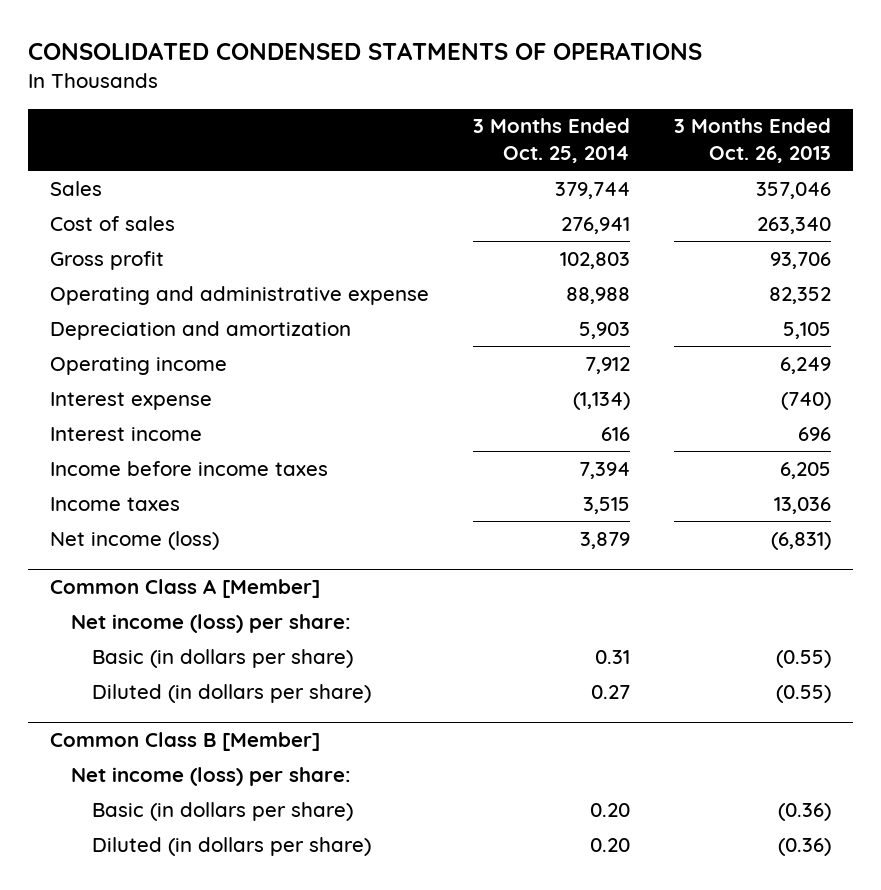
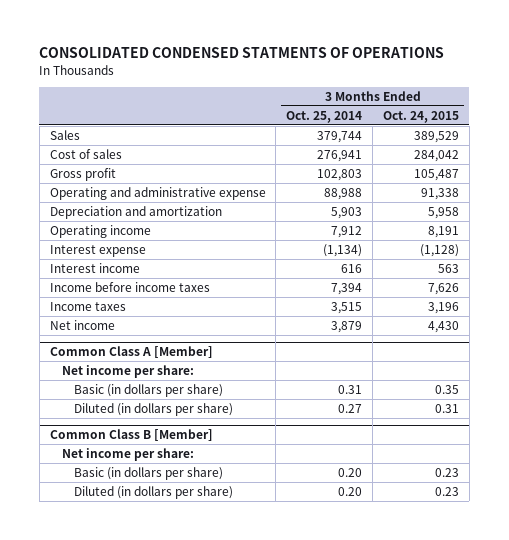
[673,118,831,163] 3 Months Ended Oct. 26, 2013 -> none
none -> [382,110,459,123] Oct. 24, 2015
[49,530,219,550] Net income (loss) -> [49,319,115,330] Net income
[70,613,351,633] Net income (loss) per share: -> [61,364,194,378] Net income per share:
[70,766,351,786] Net income (loss) per share: -> [61,447,194,461] Net income per share:

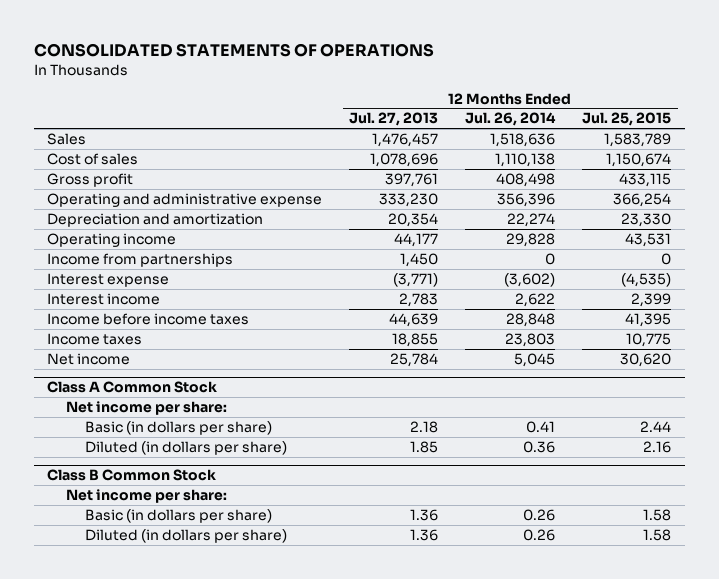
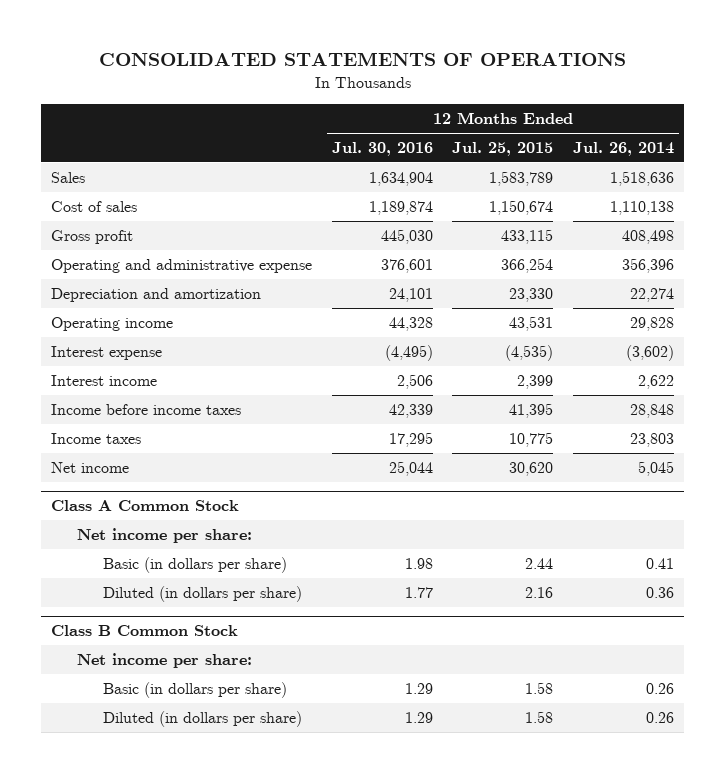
[349,112,439,127] Jul. 27, 2013 -> none
none -> [331,141,433,156] Jul. 30, 2016
[47,253,234,268] Income from partnerships -> none

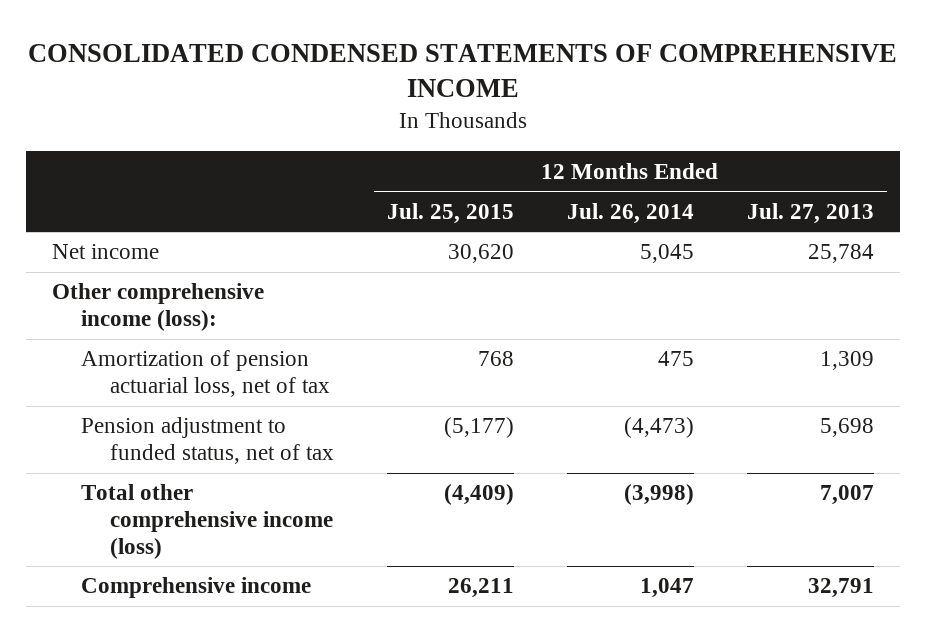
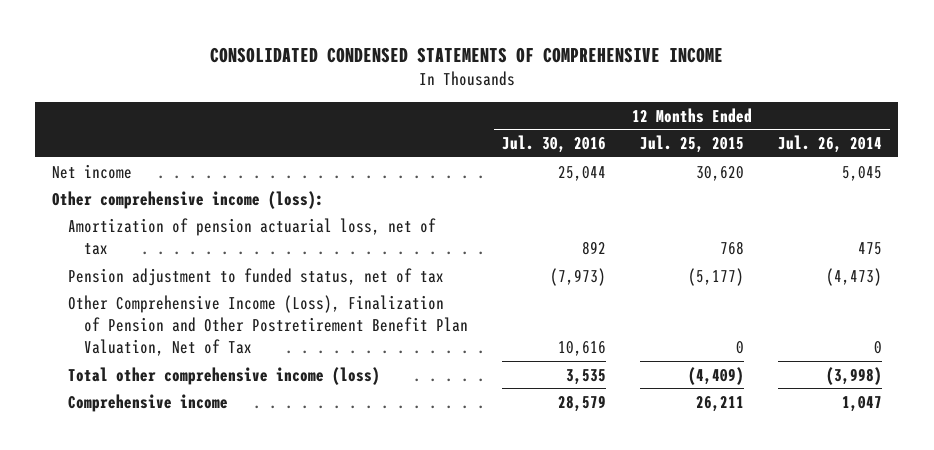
[746,202,874,224] Jul. 27, 2013 -> none
none -> [502,135,607,154] Jul. 30, 2016
none -> [68,294,469,357] Other Comprehensive Income (Loss), Finalization of Pension and Other Postretirement Benefit Plan Valuation, Net of Tax

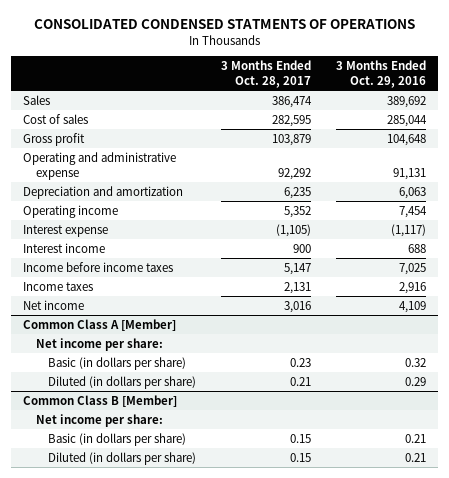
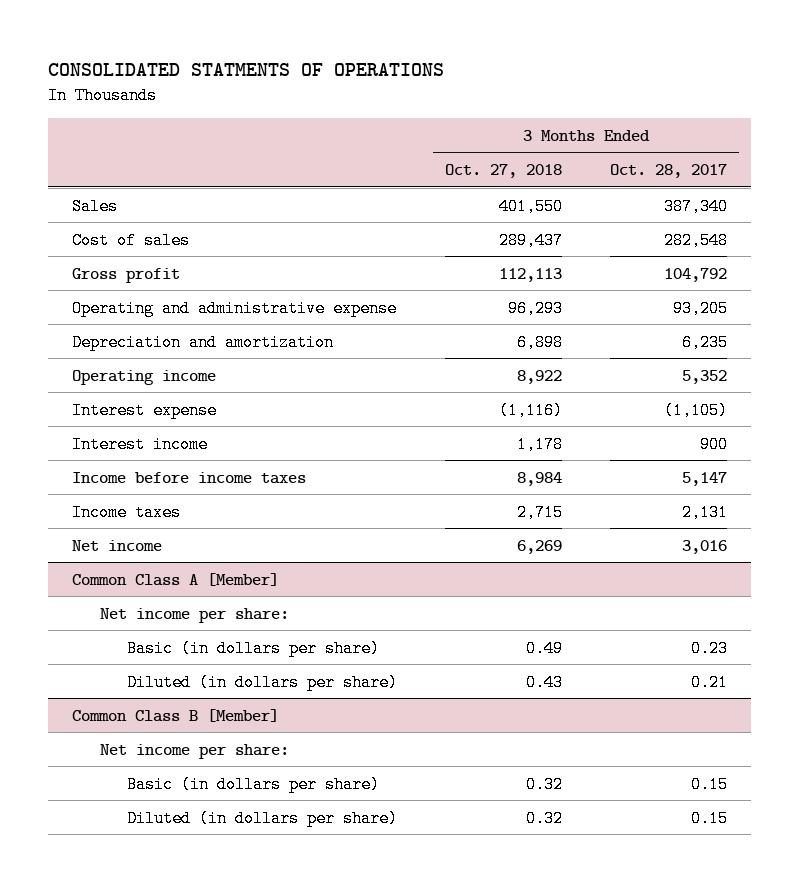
[33,19,415,30] CONSOLIDATED CONDENSED STATMENTS OF OPERATIONS -> [47,62,444,76] CONSOLIDATED STATMENTS OF OPERATIONS
[335,60,426,88] 3 Months Ended Oct. 29, 2016 -> none
none -> [445,163,563,178] Oct. 27, 2018
[271,95,312,108] 386,474 -> [664,197,729,215] 387,340
[271,114,311,127] 282,595 -> [664,231,729,249] 282,548
[271,133,311,146] 103,879 -> [664,267,728,282] 104,792
[277,167,311,180] 92,292 -> [673,299,729,317] 93,205

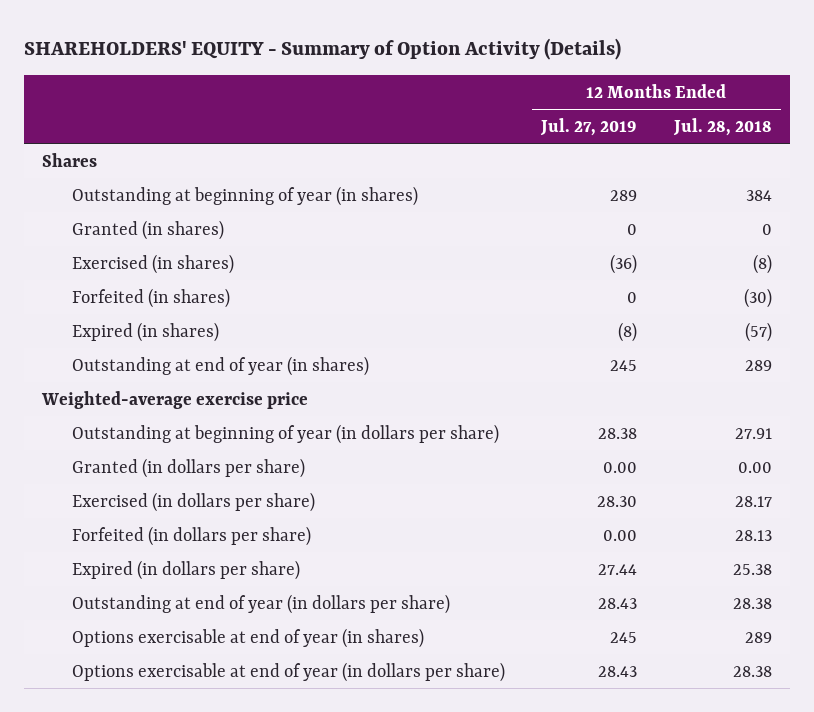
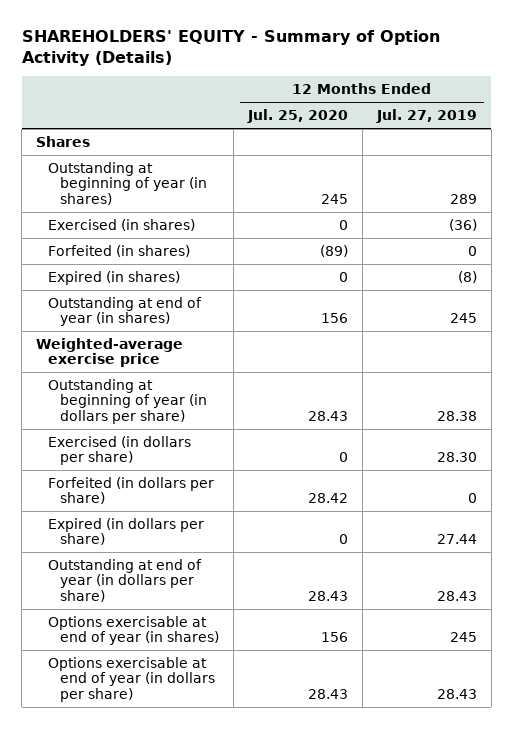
[672,117,772,136] Jul. 28, 2018 -> none
none -> [246,109,348,124] Jul. 25, 2020
[71,219,224,240] Granted (in shares) -> none
[71,457,305,478] Granted (in dollars per share) -> none
[603,529,638,541] 0.00 -> [467,493,477,504] 0

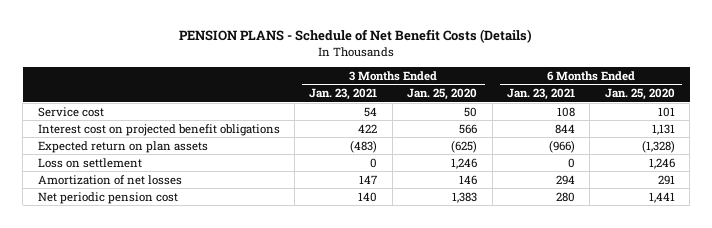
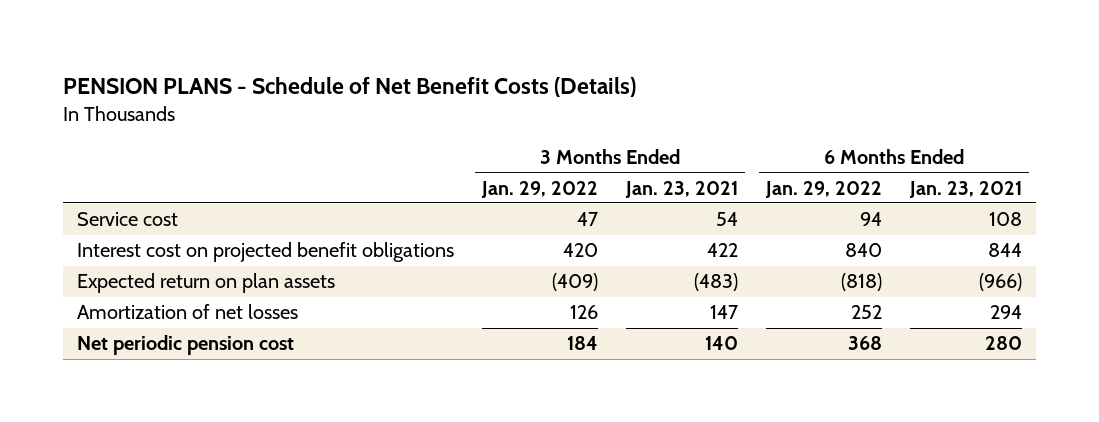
[407,88,478,101] Jan. 25, 2020 -> none
[604,88,675,101] Jan. 25, 2020 -> none
none -> [480,180,598,198] Jan. 29, 2022
none -> [764,180,882,198] Jan. 29, 2022
[37,157,142,168] Loss on settlement -> none

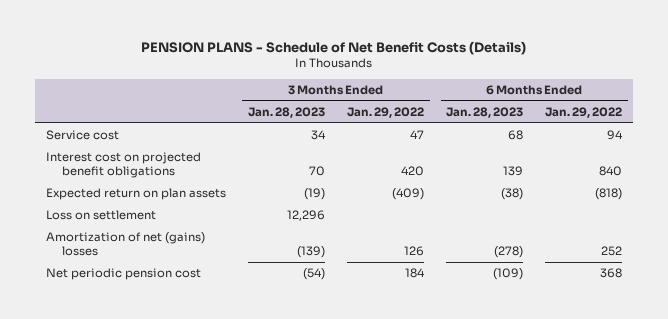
[624,180,738,198] Jan. 23, 2021 -> none
[909,180,1023,198] Jan. 23, 2021 -> none
none -> [247,106,325,118] Jan. 28, 2023
none -> [446,106,524,118] Jan. 28, 2023
none -> [45,210,156,221] Loss on settlement
[76,304,298,320] Amortization of net losses -> [45,232,205,256] Amortization of net (gains) losses

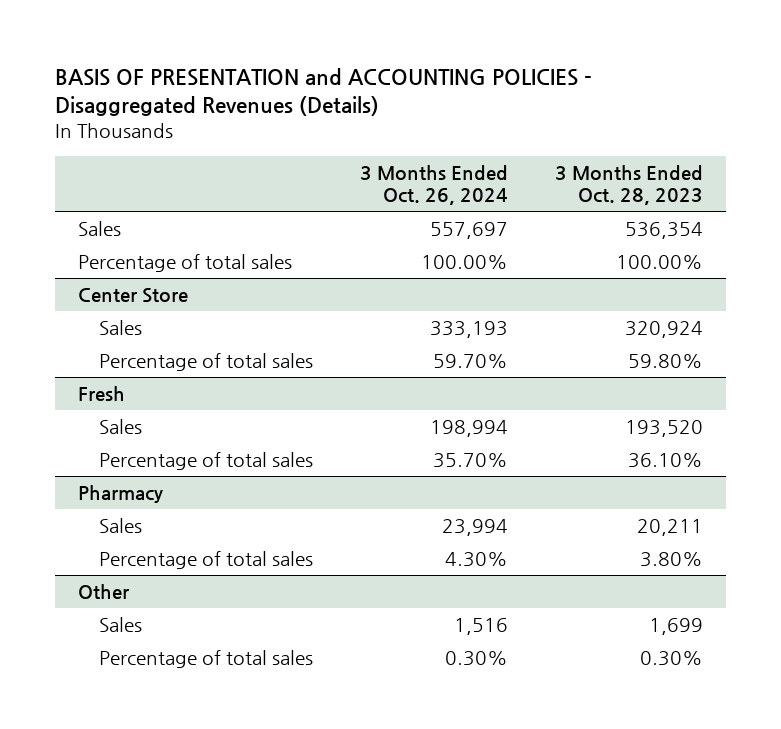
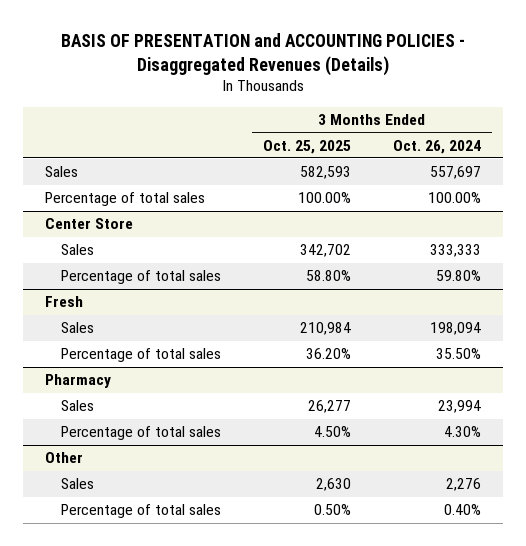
[554,164,703,206] 3 Months Ended Oct. 28, 2023 -> none
none -> [263,139,352,154] Oct. 25, 2025
[429,320,508,338] 333,193 -> [430,244,482,258] 333,333
[432,353,508,368] 59.70% -> [436,270,482,282] 59.80%
[429,419,508,437] 198,994 -> [430,322,482,336] 198,094
[432,452,508,468] 35.70% -> [436,348,482,360] 35.50%
[453,617,508,635] 1,516 -> [446,478,482,492] 2,276
[444,650,508,666] 0.30% -> [444,504,482,516] 0.40%

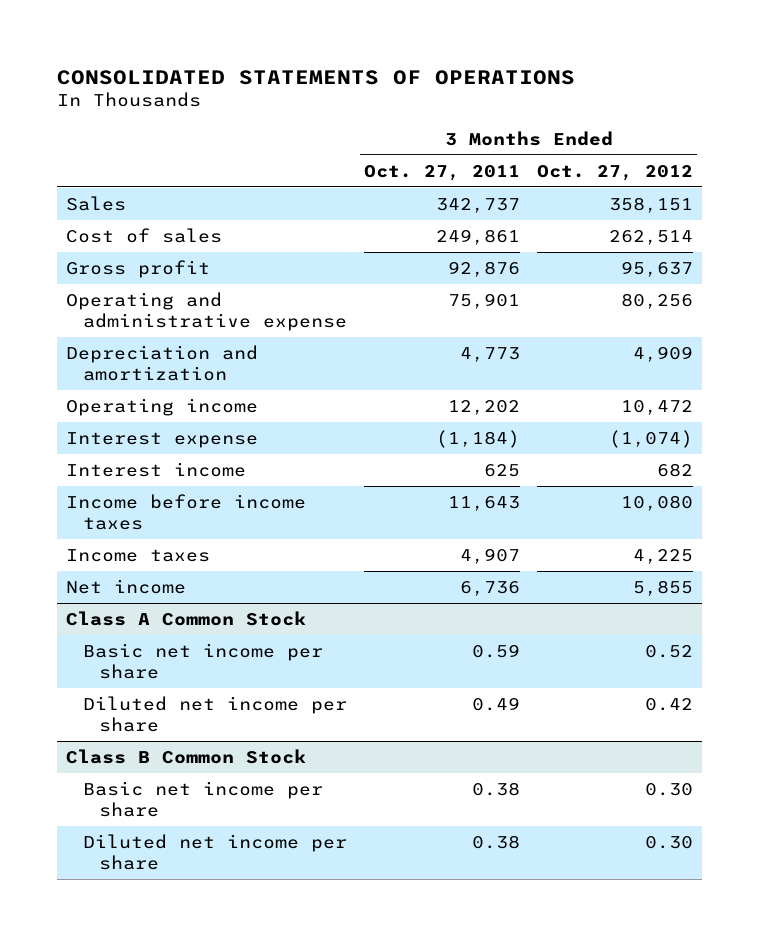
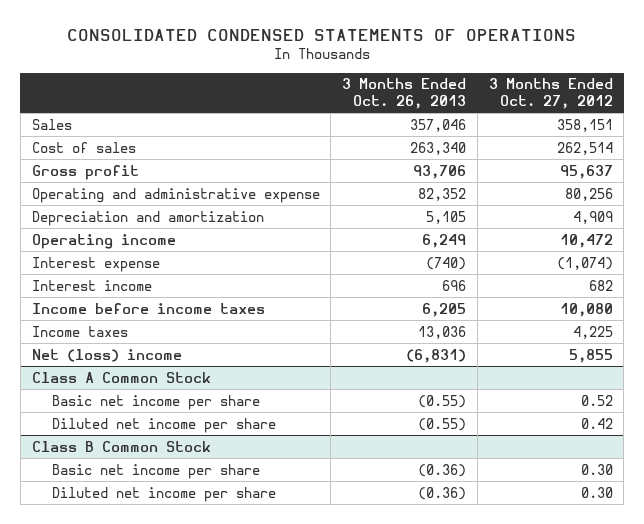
[57,69,576,85] CONSOLIDATED STATEMENTS OF OPERATIONS -> [67,29,577,42] CONSOLIDATED CONDENSED STATEMENTS OF OPERATIONS
[363,164,520,181] Oct. 27, 2011 -> none
none -> [342,78,467,109] 3 Months Ended Oct. 26, 2013
[66,578,187,594] Net income -> [31,348,182,362] Net (loss) income

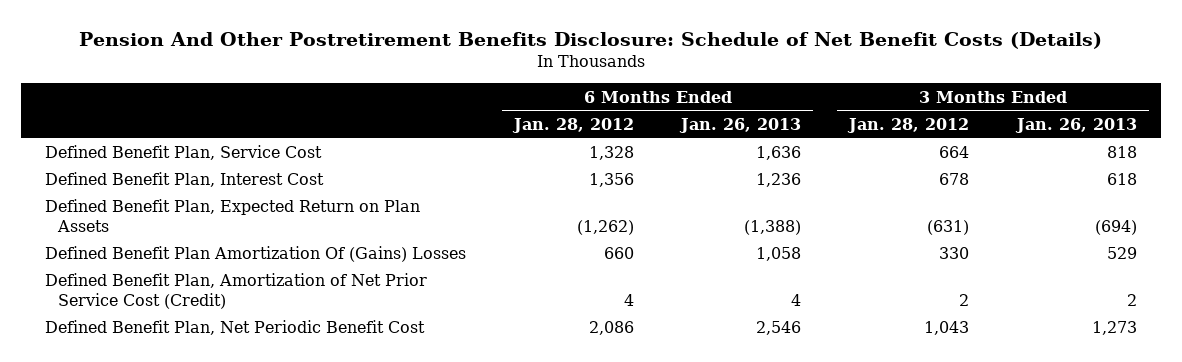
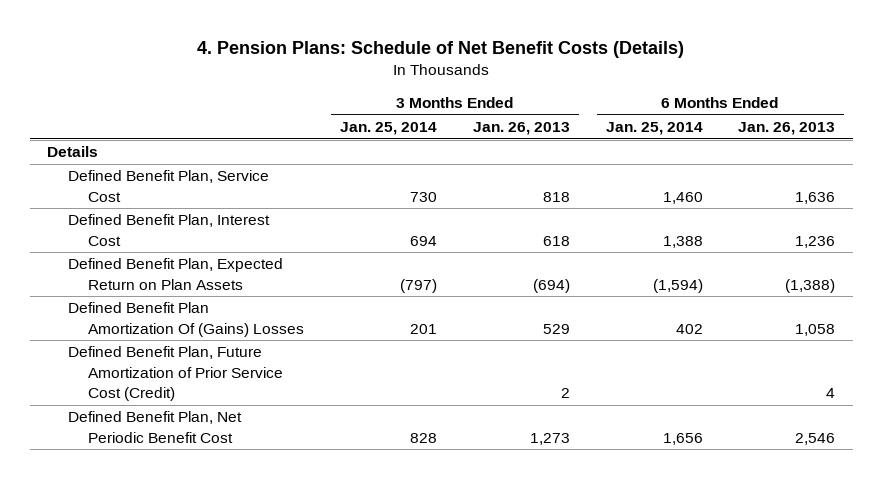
[78,31,1102,49] Pension And Other Postretirement Benefits Disclosure: Schedule of Net Benefit Costs (Details) -> [197,40,685,58] 4. Pension Plans: Schedule of Net Benefit Costs (Details)
[511,117,634,133] Jan. 28, 2012 -> none
[847,117,970,133] Jan. 28, 2012 -> none
none -> [340,121,438,135] Jan. 25, 2014
none -> [605,121,703,135] Jan. 25, 2014
none -> [47,146,99,158] Details
[45,273,428,309] Defined Benefit Plan, Amortization of Net Prior Service Cost (Credit) -> [67,346,284,401] Defined Benefit Plan, Future Amortization of Prior Service Cost (Credit)

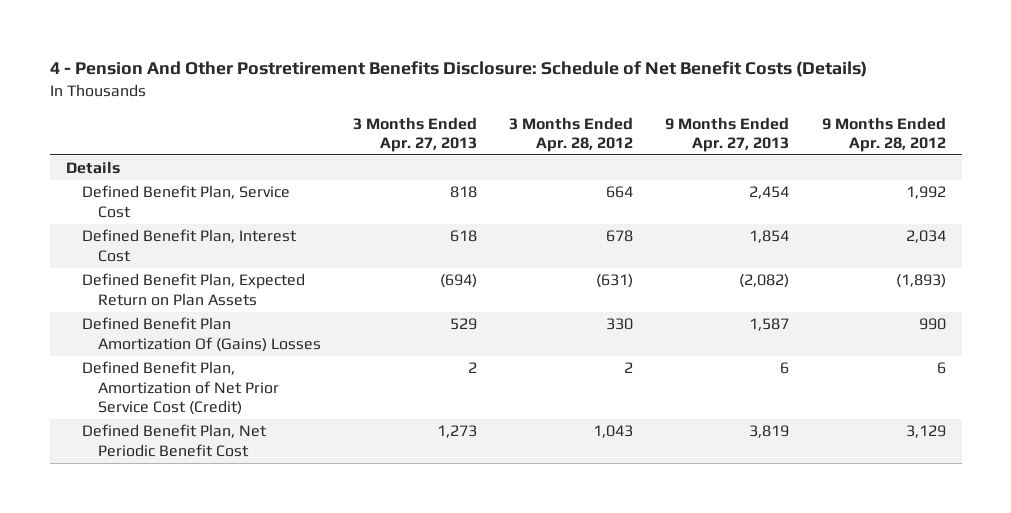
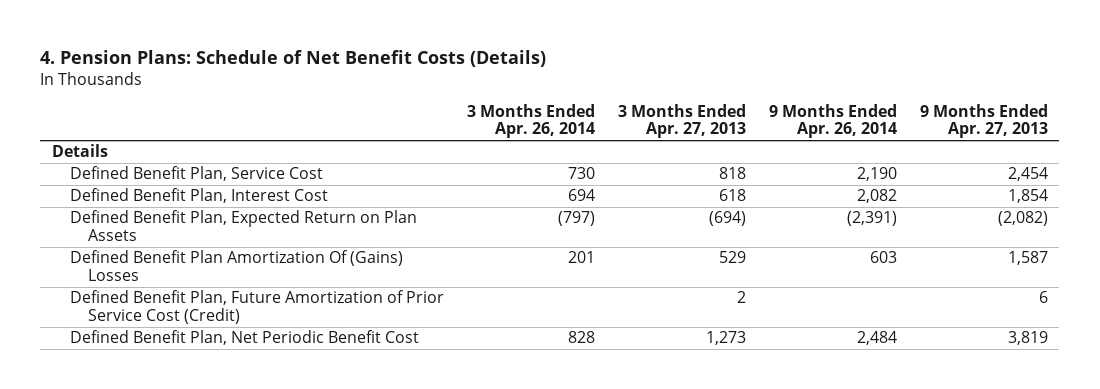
[49,61,867,78] 4 - Pension And Other Postretirement Benefits Disclosure: Schedule of Net Benefit Costs (Details) -> [40,50,547,68] 4. Pension Plans: Schedule of Net Benefit Costs (Details)
[509,116,634,153] 3 Months Ended Apr. 28, 2012 -> none
[821,116,946,153] 9 Months Ended Apr. 28, 2012 -> none
none -> [467,103,596,139] 3 Months Ended Apr. 26, 2014
none -> [769,103,898,139] 9 Months Ended Apr. 26, 2014
[82,361,280,416] Defined Benefit Plan, Amortization of Net Prior Service Cost (Credit) -> [70,290,445,325] Defined Benefit Plan, Future Amortization of Prior Service Cost (Credit)

